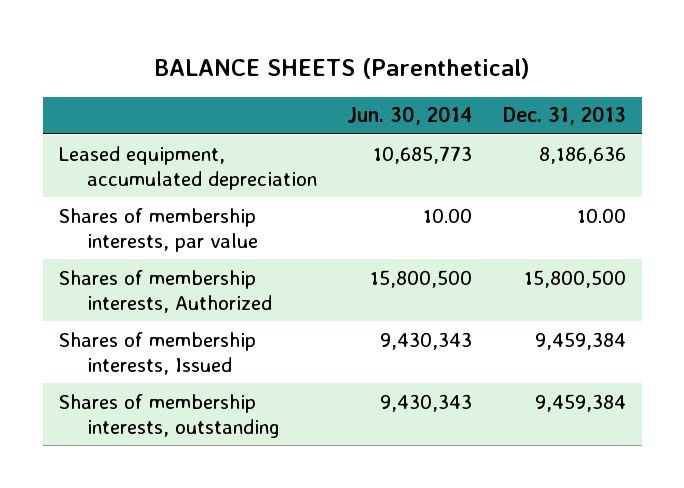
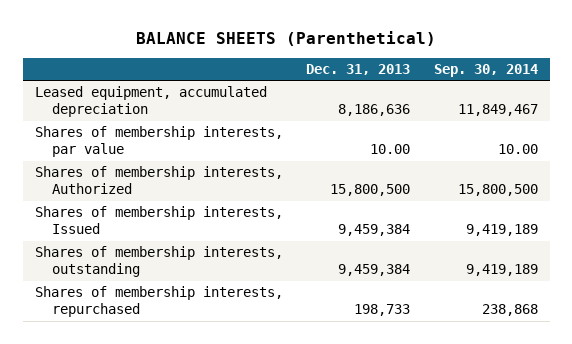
[347,106,473,126] Jun. 30, 2014 -> none
none -> [433,64,538,78] Sep. 30, 2014
none -> [34,286,283,318] Shares of membership interests, repurchased

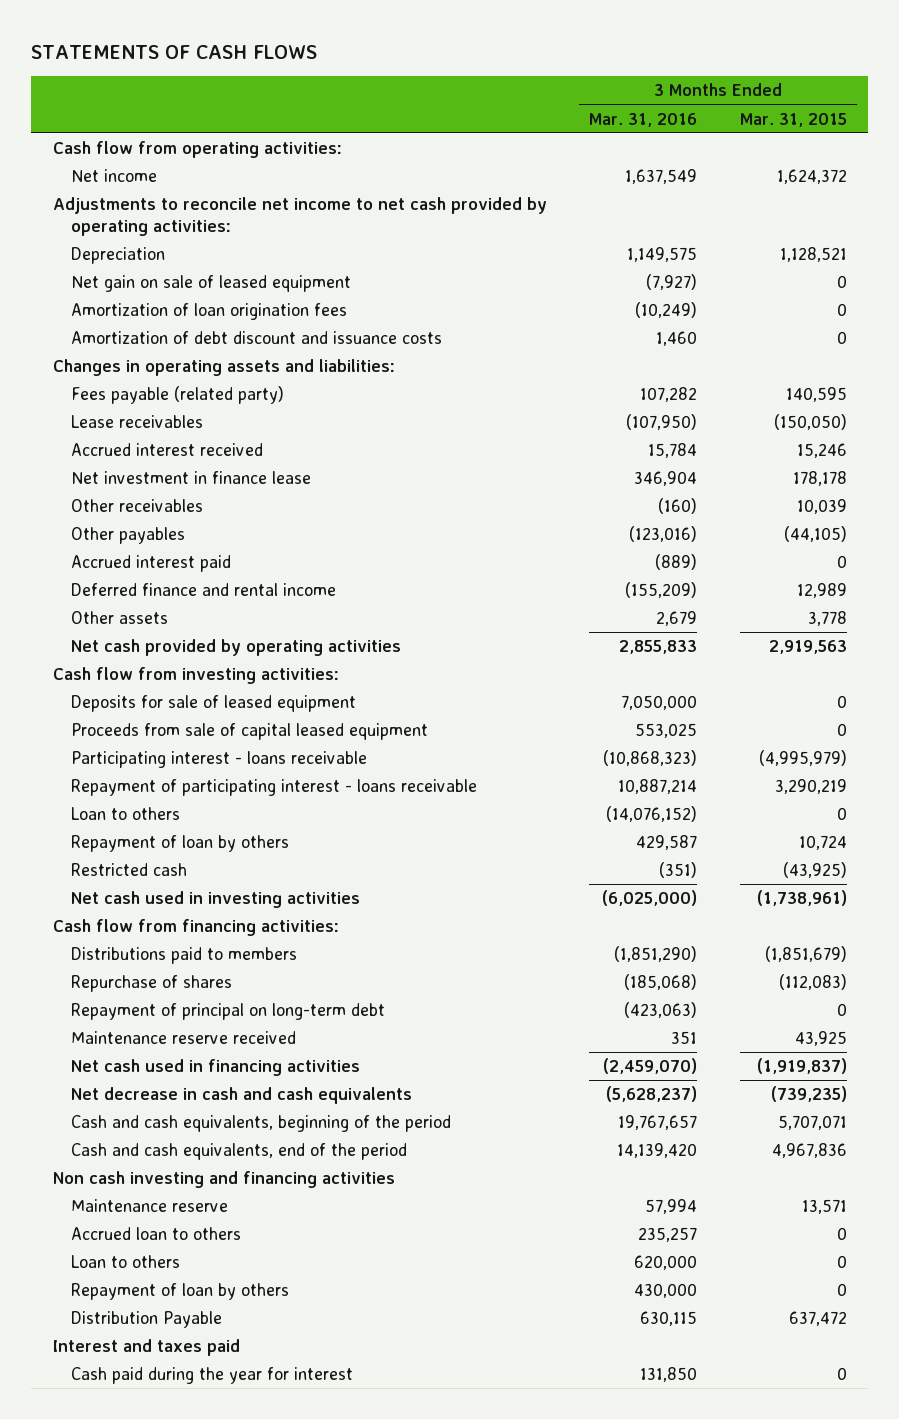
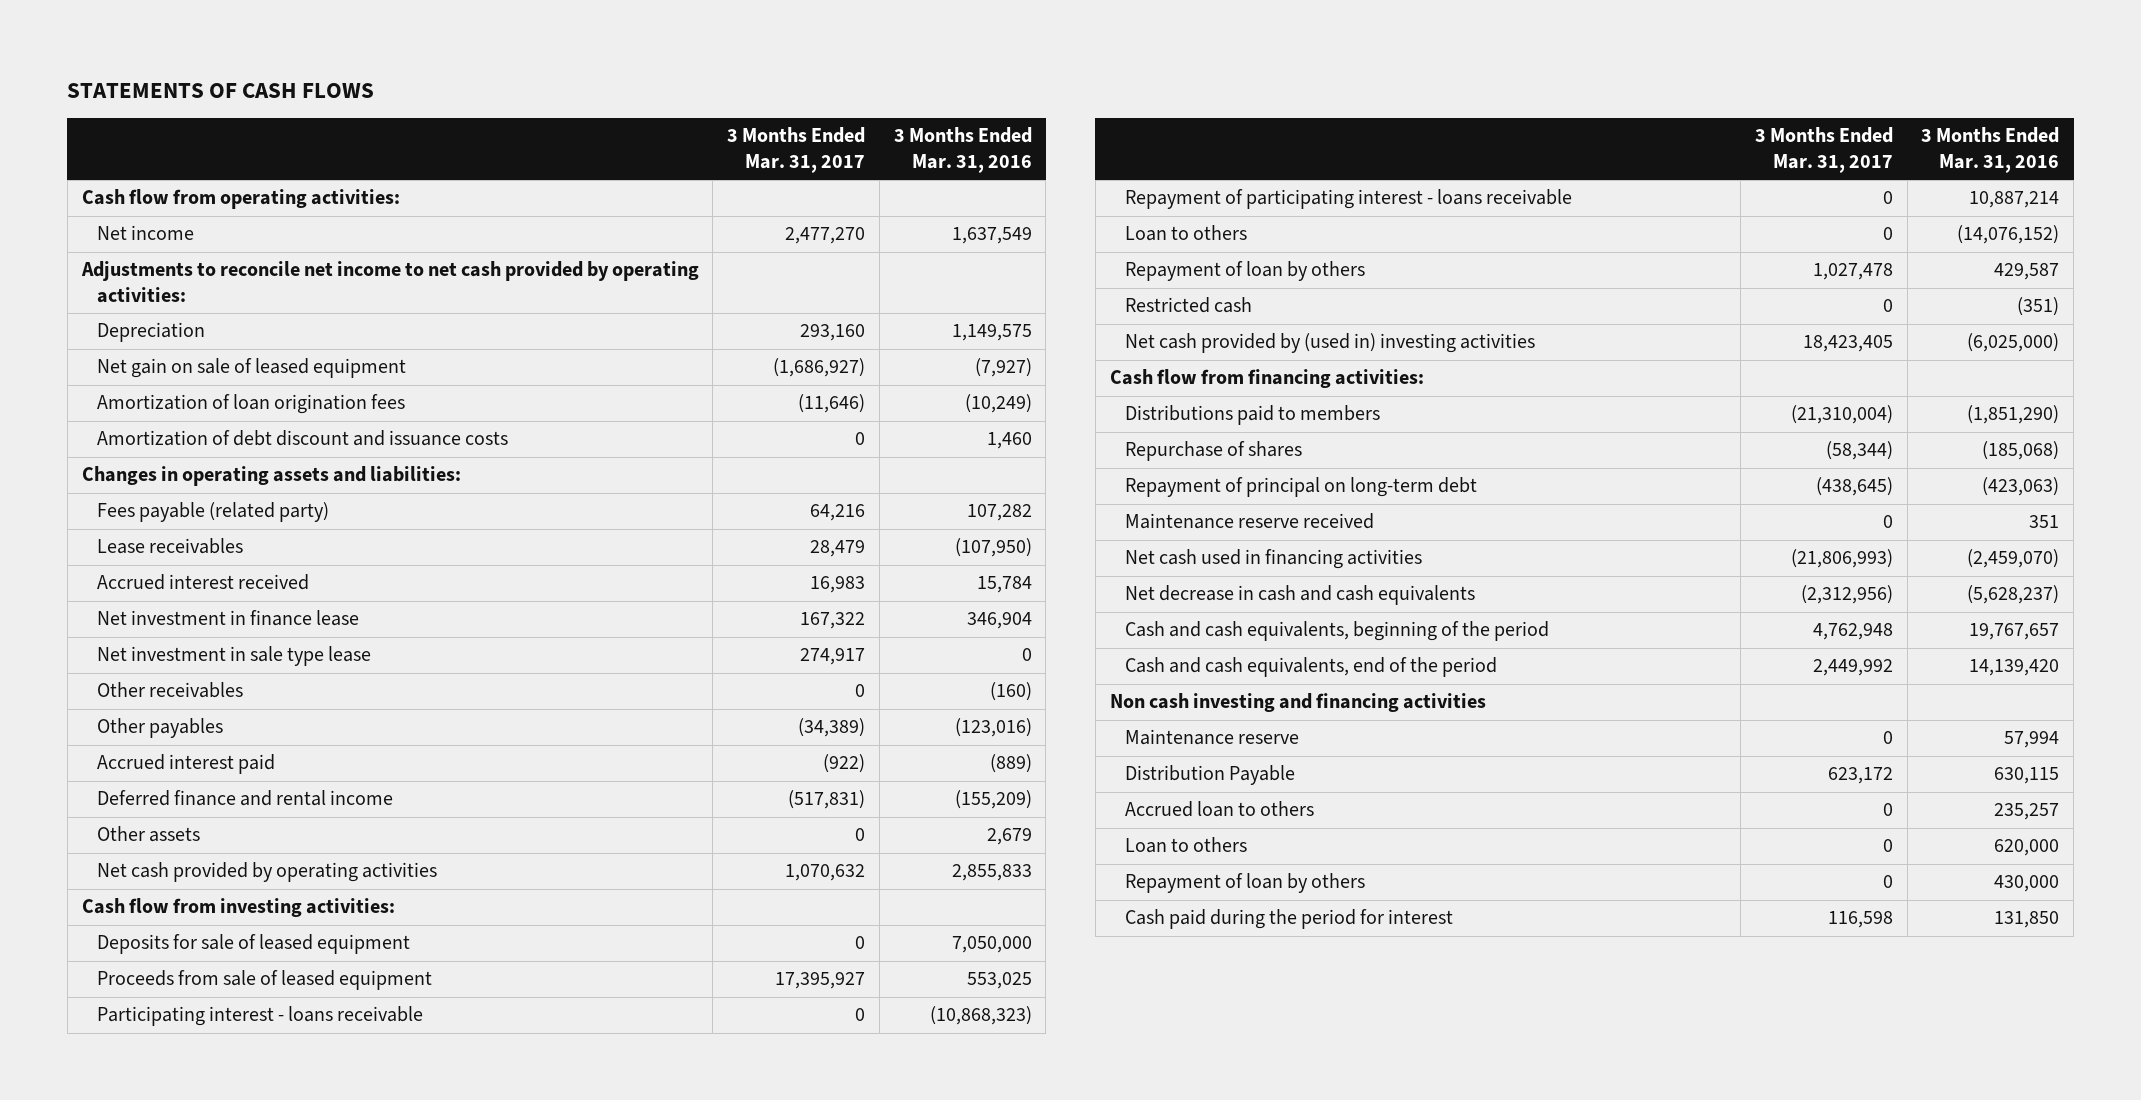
[739,112,847,127] Mar. 31, 2015 -> none
none -> [727,127,866,173] 3 Months Ended Mar. 31, 2017
none -> [97,646,372,667] Net investment in sale type lease
[70,723,428,741] Proceeds from sale of capital leased equipment -> [97,970,433,991] Proceeds from sale of leased equipment
[70,891,360,909] Net cash used in investing activities -> [1125,333,1536,354] Net cash provided by (used in) investing activities
[70,1311,222,1329] Distribution Payable -> [1125,765,1296,786] Distribution Payable
[52,1339,240,1357] Interest and taxes paid -> none
[70,1367,353,1385] Cash paid during the year for interest -> [1125,909,1454,930] Cash paid during the period for interest

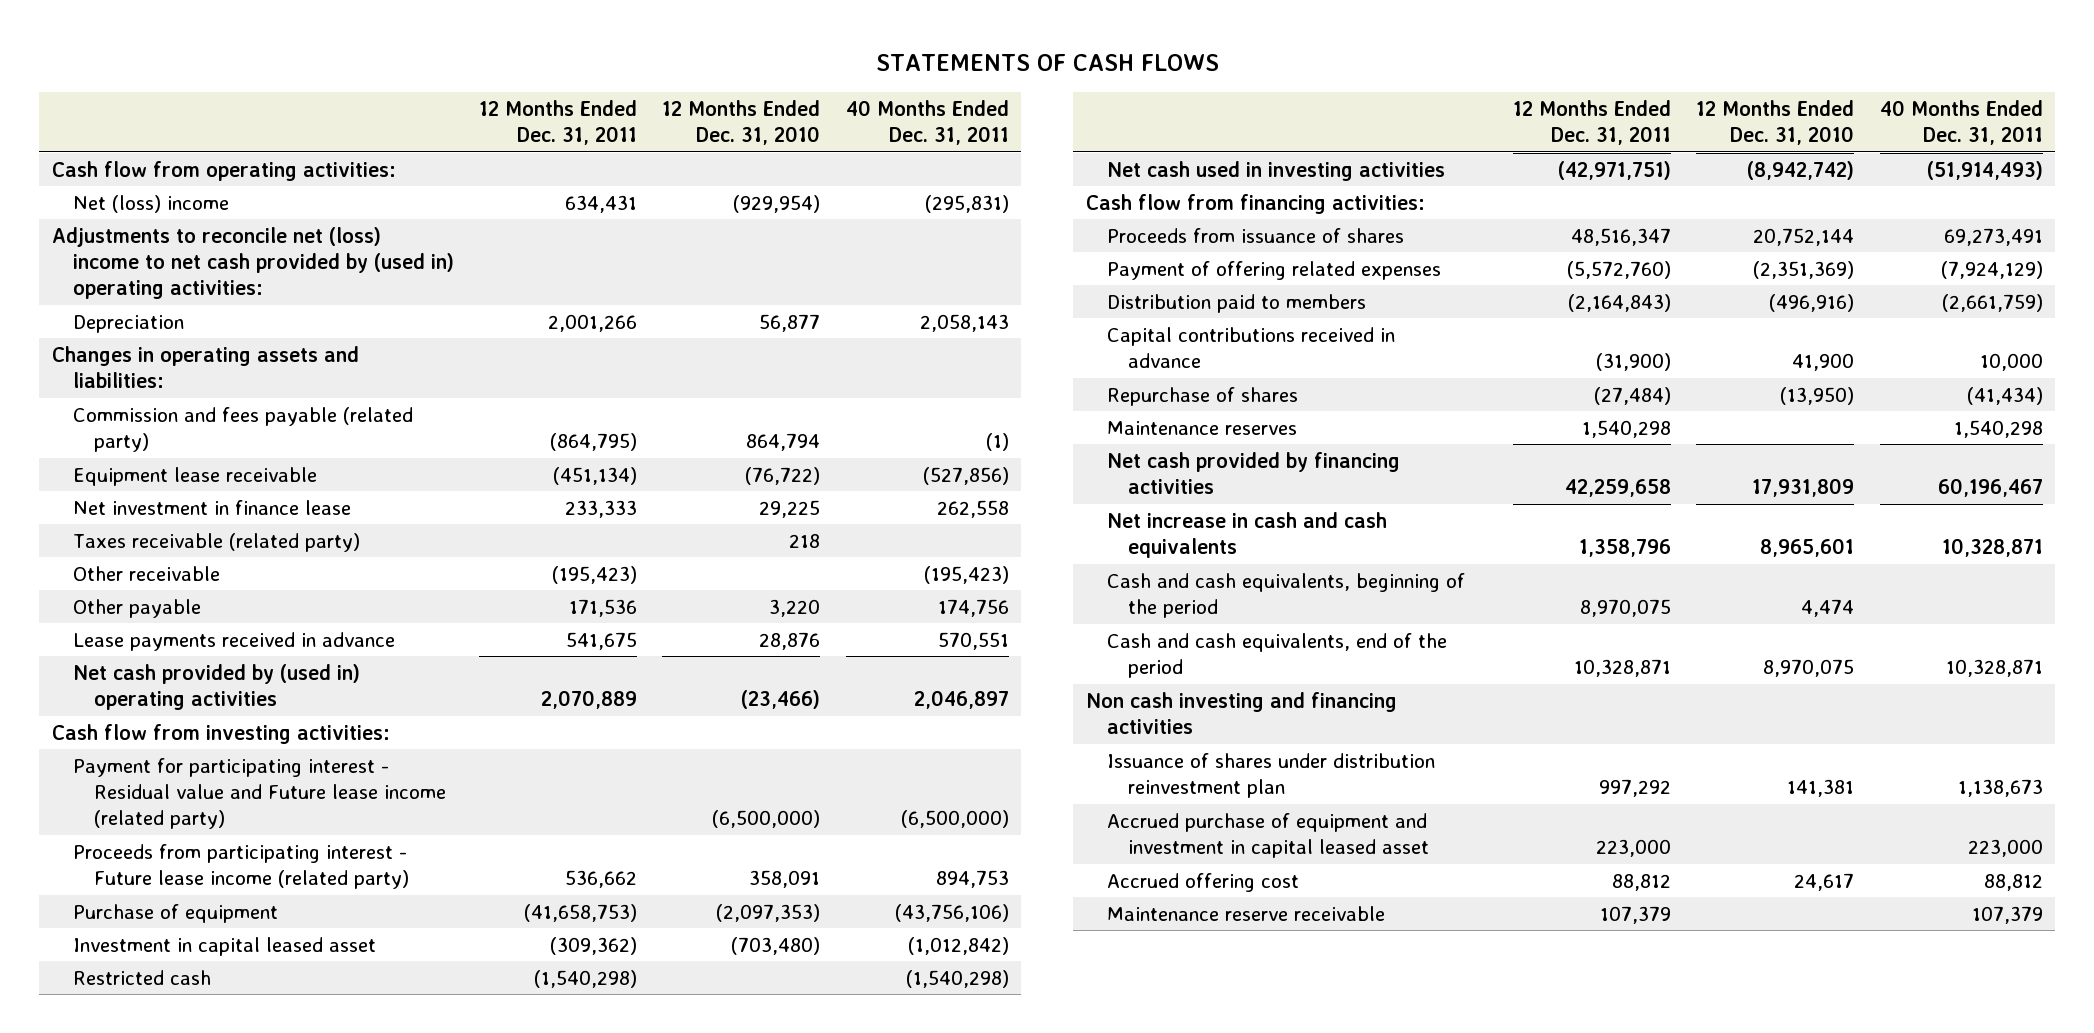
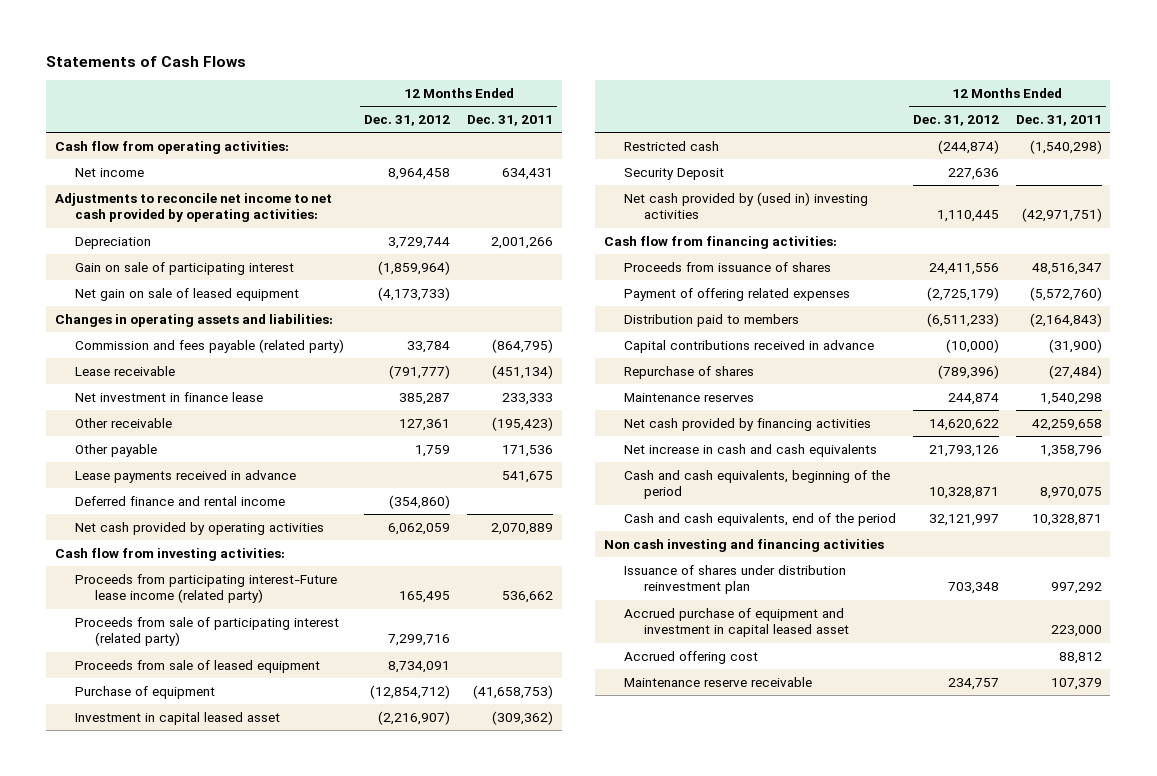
[876,54,1220,72] STATEMENTS OF CASH FLOWS -> [46,56,247,68] Statements of Cash Flows
[662,100,821,146] 12 Months Ended Dec. 31, 2010 -> none
[845,100,1009,146] 40 Months Ended Dec. 31, 2011 -> none
none -> [364,115,451,127] Dec. 31, 2012
[73,194,230,213] Net (loss) income -> [75,167,145,177] Net income
[51,226,455,300] Adjustments to reconcile net (loss) income to net cash provided by (used in) operating activities: -> [54,192,332,223] Adjustments to reconcile net income to net cash provided by operating activities:
none -> [75,261,295,275] Gain on sale of participating interest
none -> [75,287,300,301] Net gain on sale of leased equipment
[73,466,318,486] Equipment lease receivable -> [75,365,176,376] Lease receivable
[73,532,361,552] Taxes receivable (related party) -> none
none -> [75,495,286,506] Deferred finance and rental income
[73,663,361,711] Net cash provided by (used in) operating activities -> [75,521,325,535] Net cash provided by operating activities
[73,757,447,830] Payment for participating interest - Residual value and Future lease income (related party) -> none
[73,843,410,890] Proceeds from participating interest - Future lease income (related party) -> [75,573,338,604] Proceeds from participating interest-Future lease income (related party)
none -> [75,616,340,647] Proceeds from sale of participating interest (related party)
none -> [75,659,321,673] Proceeds from sale of leased equipment
none -> [623,167,724,180] Security Deposit
[1107,160,1446,181] Net cash used in investing activities -> [623,191,868,220] Net cash provided by (used in) investing activities

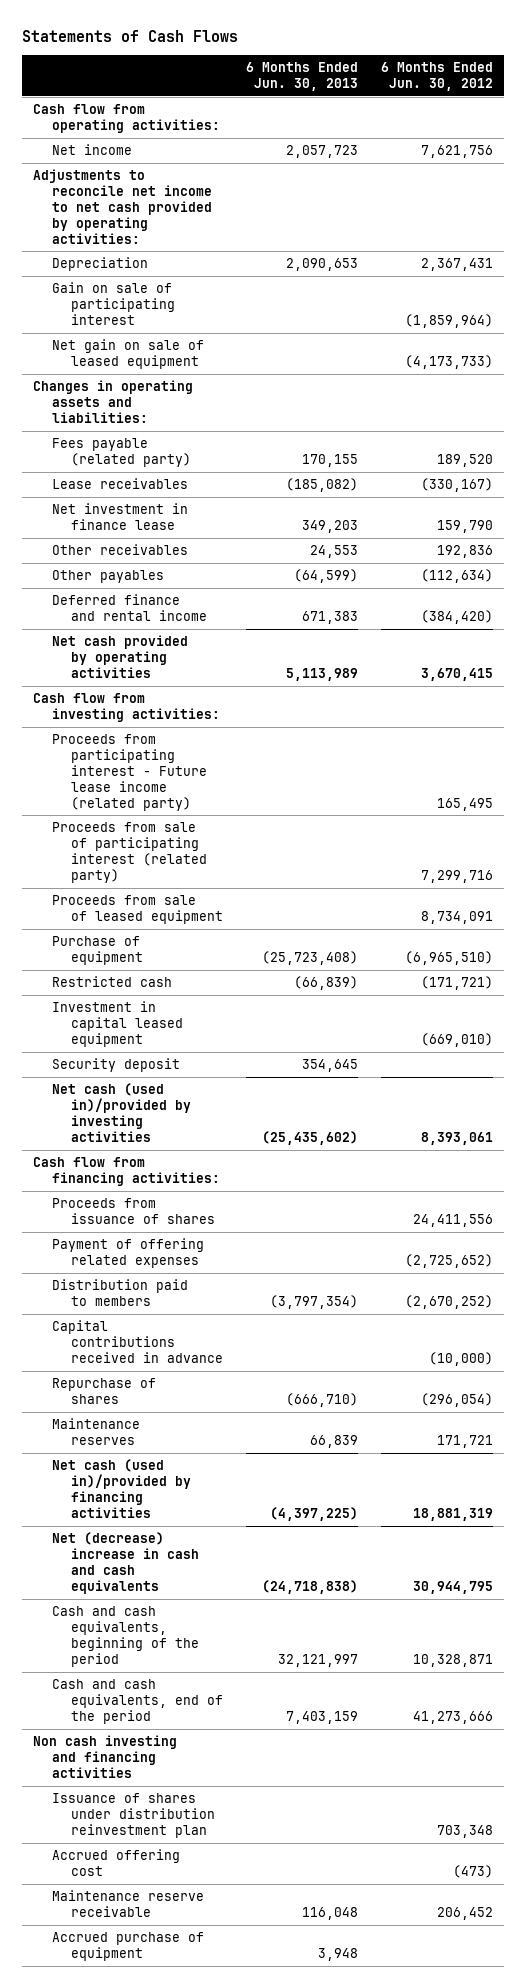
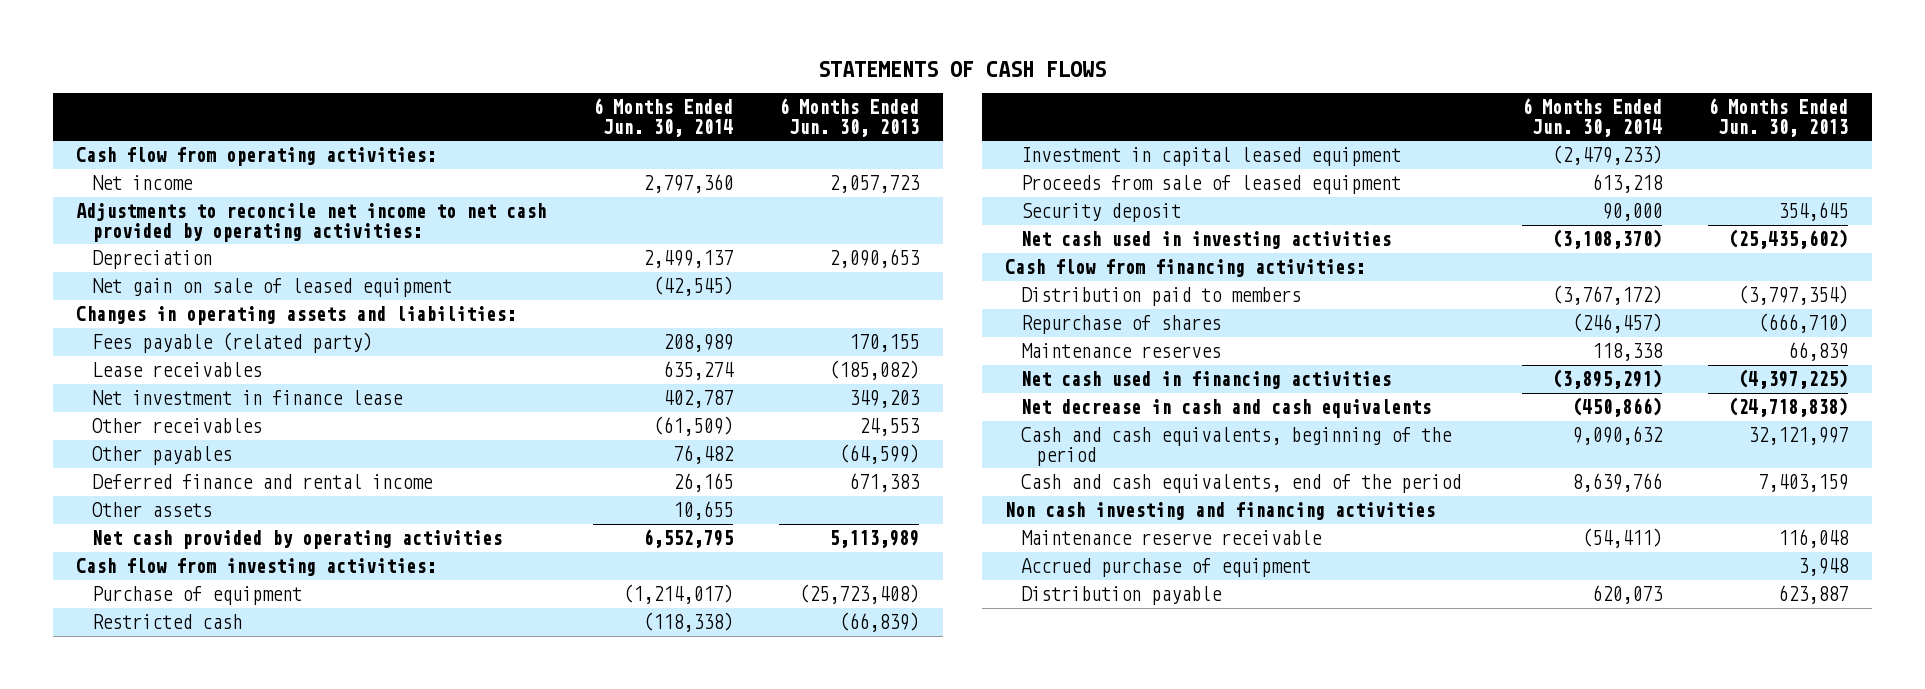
[21,29,238,42] Statements of Cash Flows -> [818,61,1107,78] STATEMENTS OF CASH FLOWS
[380,62,493,91] 6 Months Ended Jun. 30, 2012 -> none
none -> [592,97,733,137] 6 Months Ended Jun. 30, 2014
[52,282,175,325] Gain on sale of participating interest -> none
none -> [91,501,212,517] Other assets
[52,734,207,811] Proceeds from participating interest - Future lease income (related party) -> none
[52,822,207,883] Proceeds from sale of participating interest (related party) -> none
[52,895,223,925] Proceeds from sale of leased equipment -> [1020,174,1401,194] Proceeds from sale of leased equipment
[52,1083,191,1142] Net cash (used in)/provided by investing activities -> [1020,230,1391,249] Net cash used in investing activities
[52,1198,215,1225] Proceeds from issuance of shares -> none
[52,1238,205,1269] Payment of offering related expenses -> none
[52,1320,223,1363] Capital contributions received in advance -> none
[52,1459,191,1518] Net cash (used in)/provided by financing activities -> [1020,370,1391,389] Net cash used in financing activities
[52,1532,199,1594] Net (decrease) increase in cash and cash equivalents -> [1020,398,1431,418] Net decrease in cash and cash equivalents
[52,1793,215,1838] Issuance of shares under distribution reinvestment plan -> none
[52,1849,181,1877] Accrued offering cost -> none
none -> [1020,585,1222,605] Distribution payable

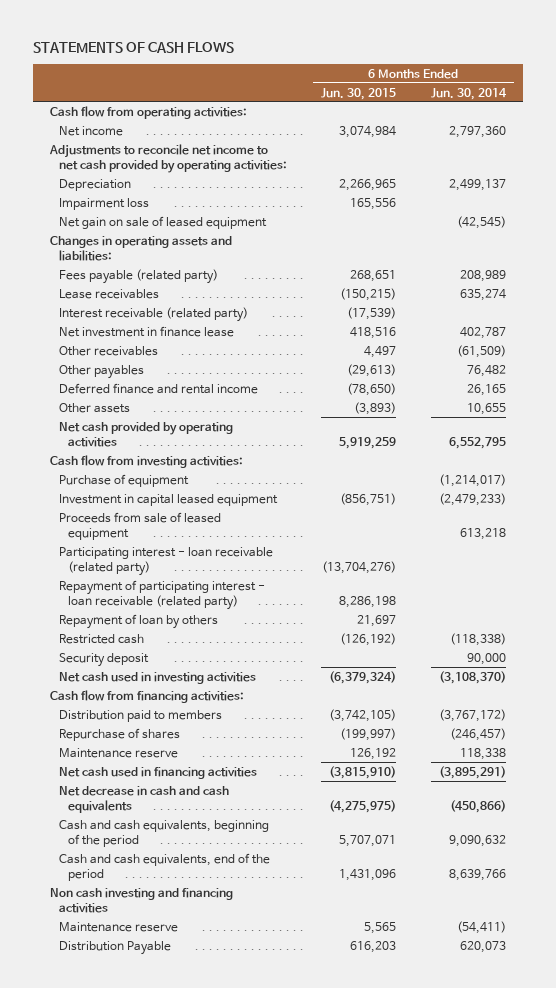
[779,97,920,137] 6 Months Ended Jun. 30, 2013 -> none
none -> [321,87,397,100] Jun. 30, 2015
none -> [59,197,150,210] Impairment loss
none -> [59,306,249,322] Interest receivable (related party)
none -> [59,546,274,576] Participating interest - loan receivable (related party)
none -> [59,579,266,610] Repayment of participating interest - loan receivable (related party)
none -> [59,613,219,629] Repayment of loan by others
[91,613,242,629] Restricted cash -> [59,633,145,644] Restricted cash
[1020,342,1221,358] Maintenance reserves -> [59,747,179,758] Maintenance reserve
[1020,557,1311,577] Accrued purchase of equipment -> none
[1020,529,1322,545] Maintenance reserve receivable -> [59,921,179,932] Maintenance reserve
[1020,585,1222,605] Distribution payable -> [59,940,172,955] Distribution Payable

